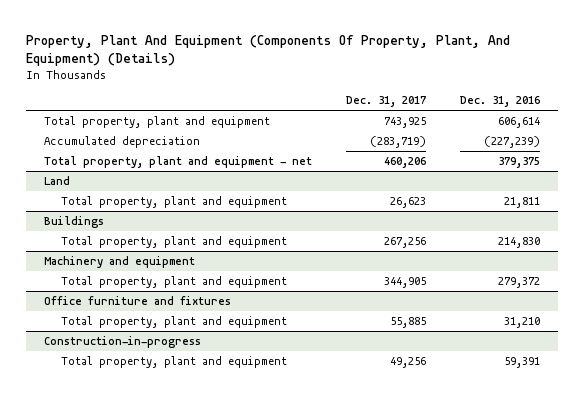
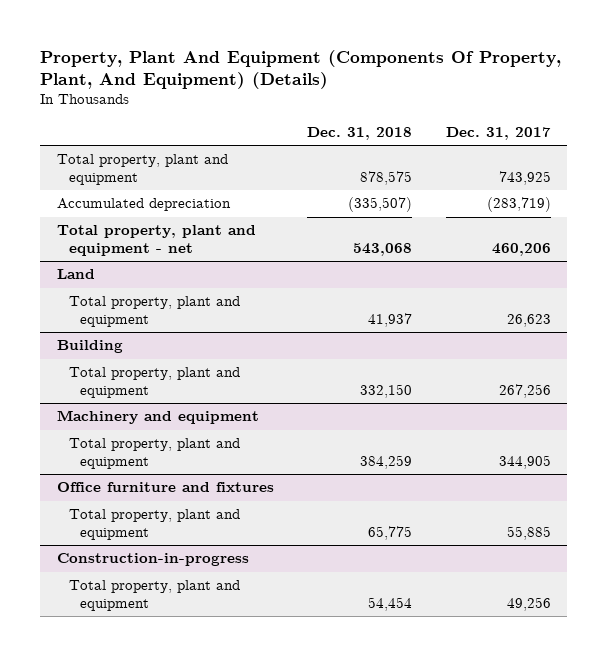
[460,96,541,108] Dec. 31, 2016 -> none
none -> [307,126,413,140] Dec. 31, 2018
[43,216,104,229] Buildings -> [57,340,124,354] Building

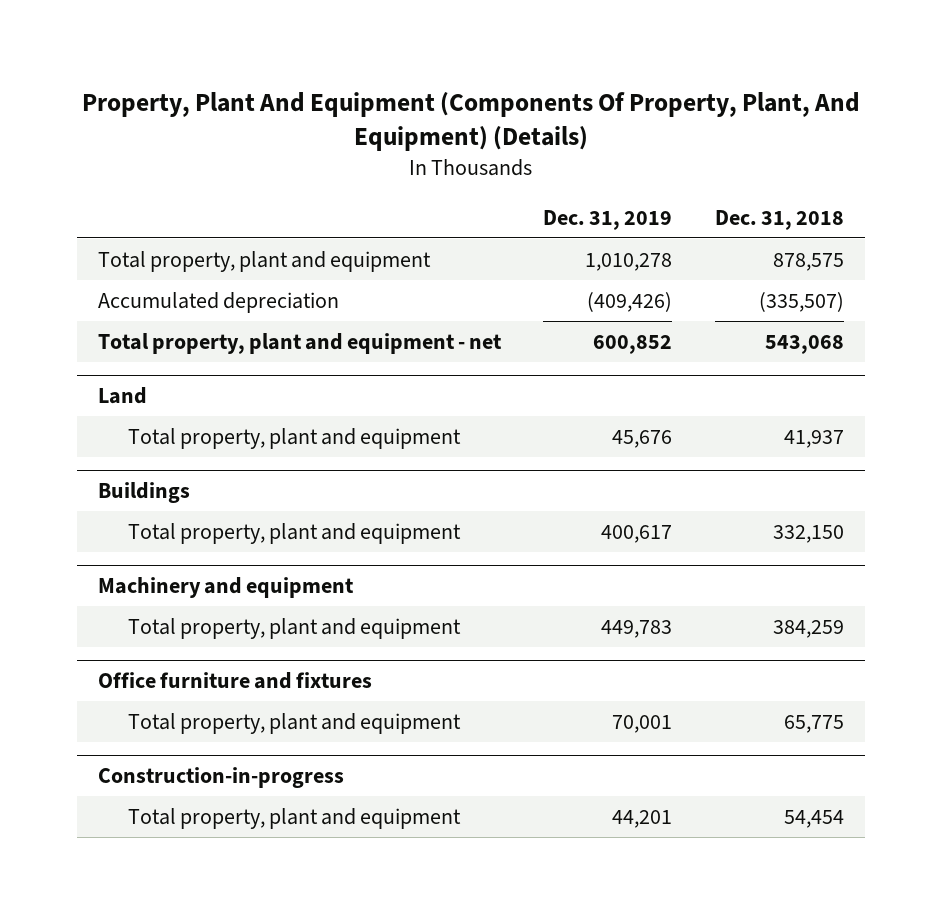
[445,126,551,140] Dec. 31, 2017 -> none
none -> [543,209,673,230] Dec. 31, 2019
[57,340,124,354] Building -> [97,482,190,504] Buildings

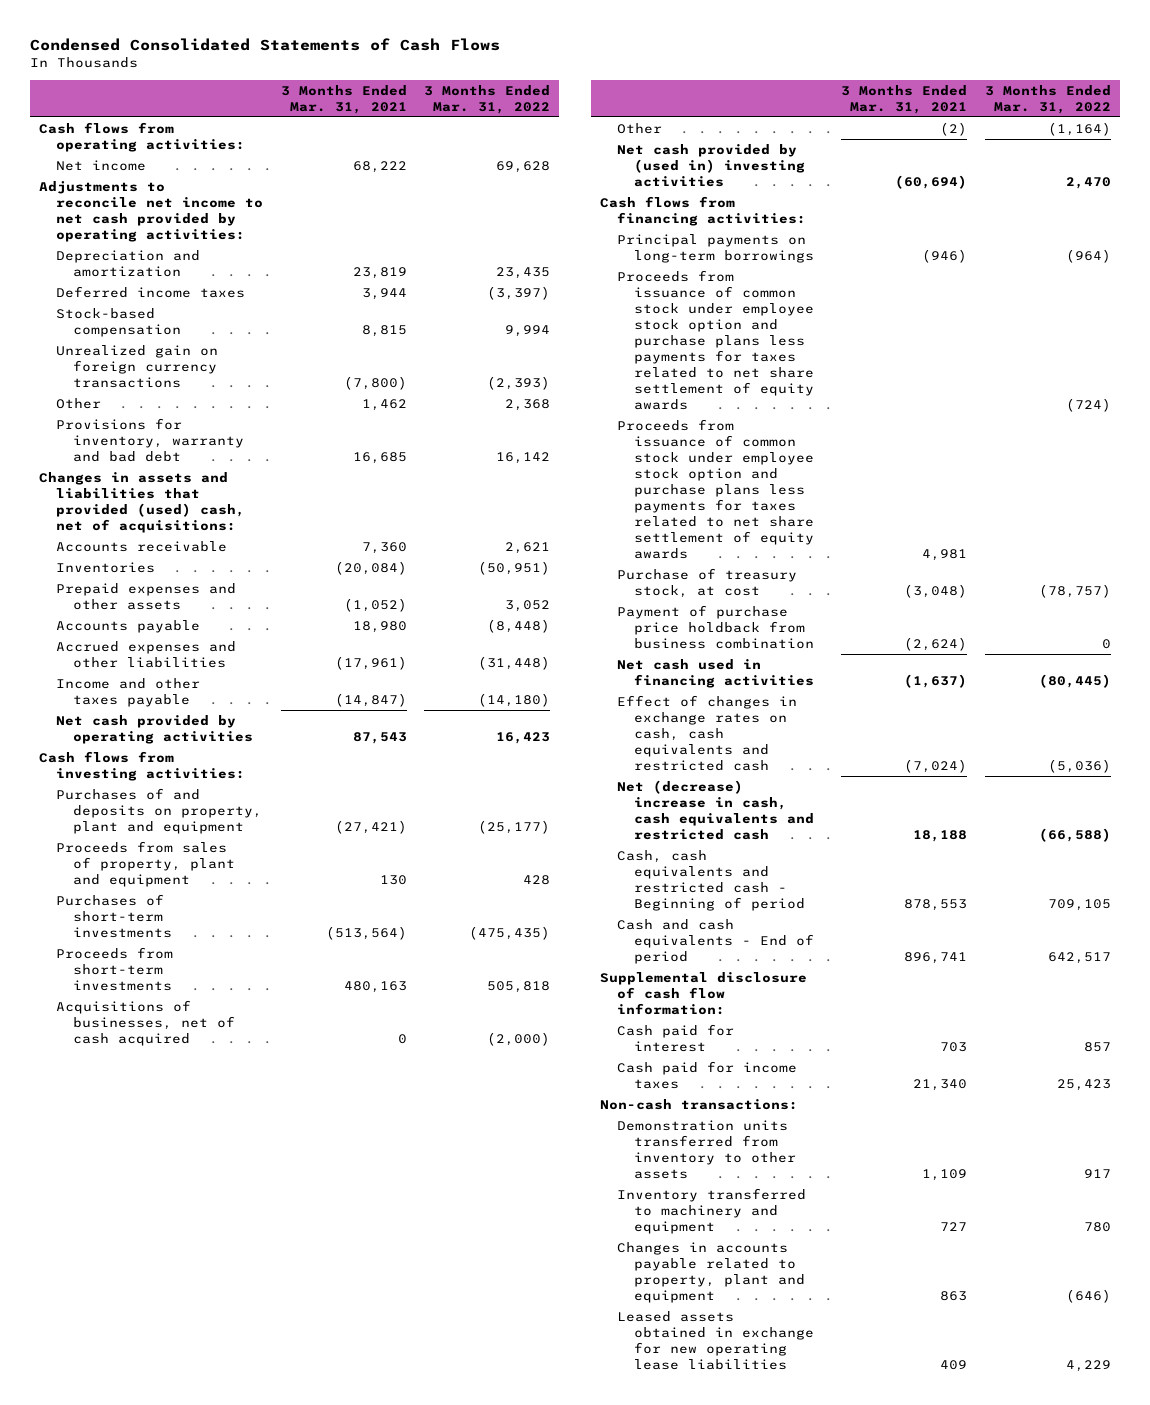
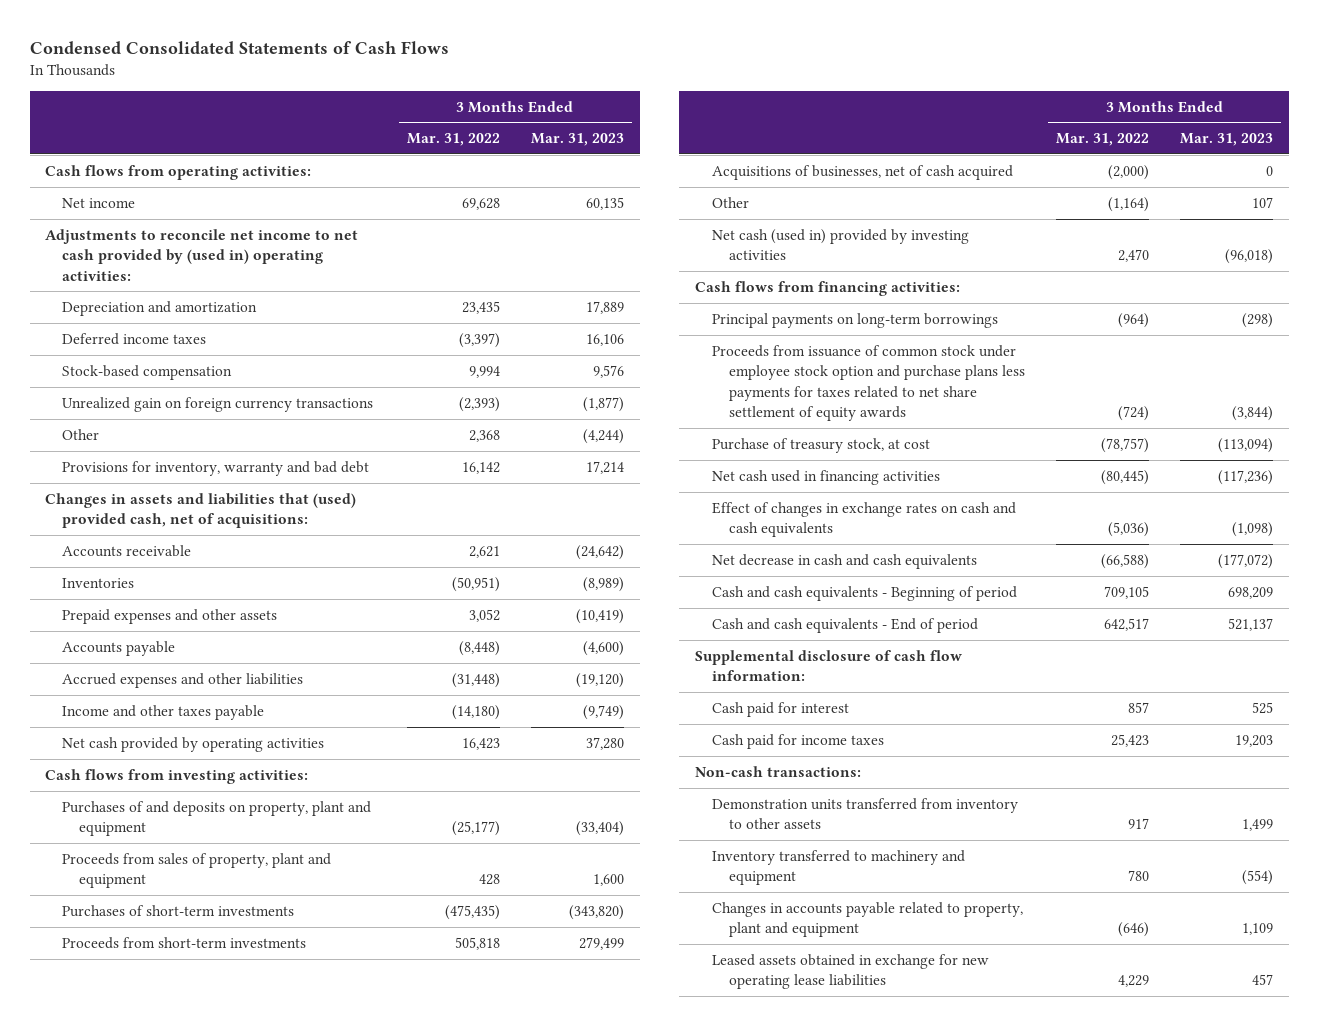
[280,84,407,114] 3 Months Ended Mar. 31, 2021 -> none
none -> [531,133,625,147] Mar. 31, 2023
[39,180,264,242] Adjustments to reconcile net income to net cash provided by operating activities: -> [45,228,359,281] Adjustments to reconcile net income to net cash provided by (used in) operating activities:
[39,471,246,533] Changes in assets and liabilities that provided (used) cash, net of acquisitions: -> [45,492,357,529] Changes in assets and liabilities that (used) provided cash, net of acquisitions:
[616,143,805,187] Net cash provided by (used in) investing activities -> [711,228,969,261] Net cash (used in) provided by investing activities
[616,418,814,560] Proceeds from issuance of common stock under employee stock option and purchase plans less payments for taxes related to net share settlement of equity awards -> none
[616,604,814,649] Payment of purchase price holdback from business combination -> none
[616,694,797,771] Effect of changes in exchange rates on cash, cash equivalents and restricted cash -> [711,501,1016,538] Effect of changes in exchange rates on cash and cash equivalents
[616,779,814,840] Net (decrease) increase in cash, cash equivalents and restricted cash -> [711,553,977,569] Net decrease in cash and cash equivalents
[616,849,805,911] Cash, cash equivalents and restricted cash - Beginning of period -> [711,585,1017,601] Cash and cash equivalents - Beginning of period

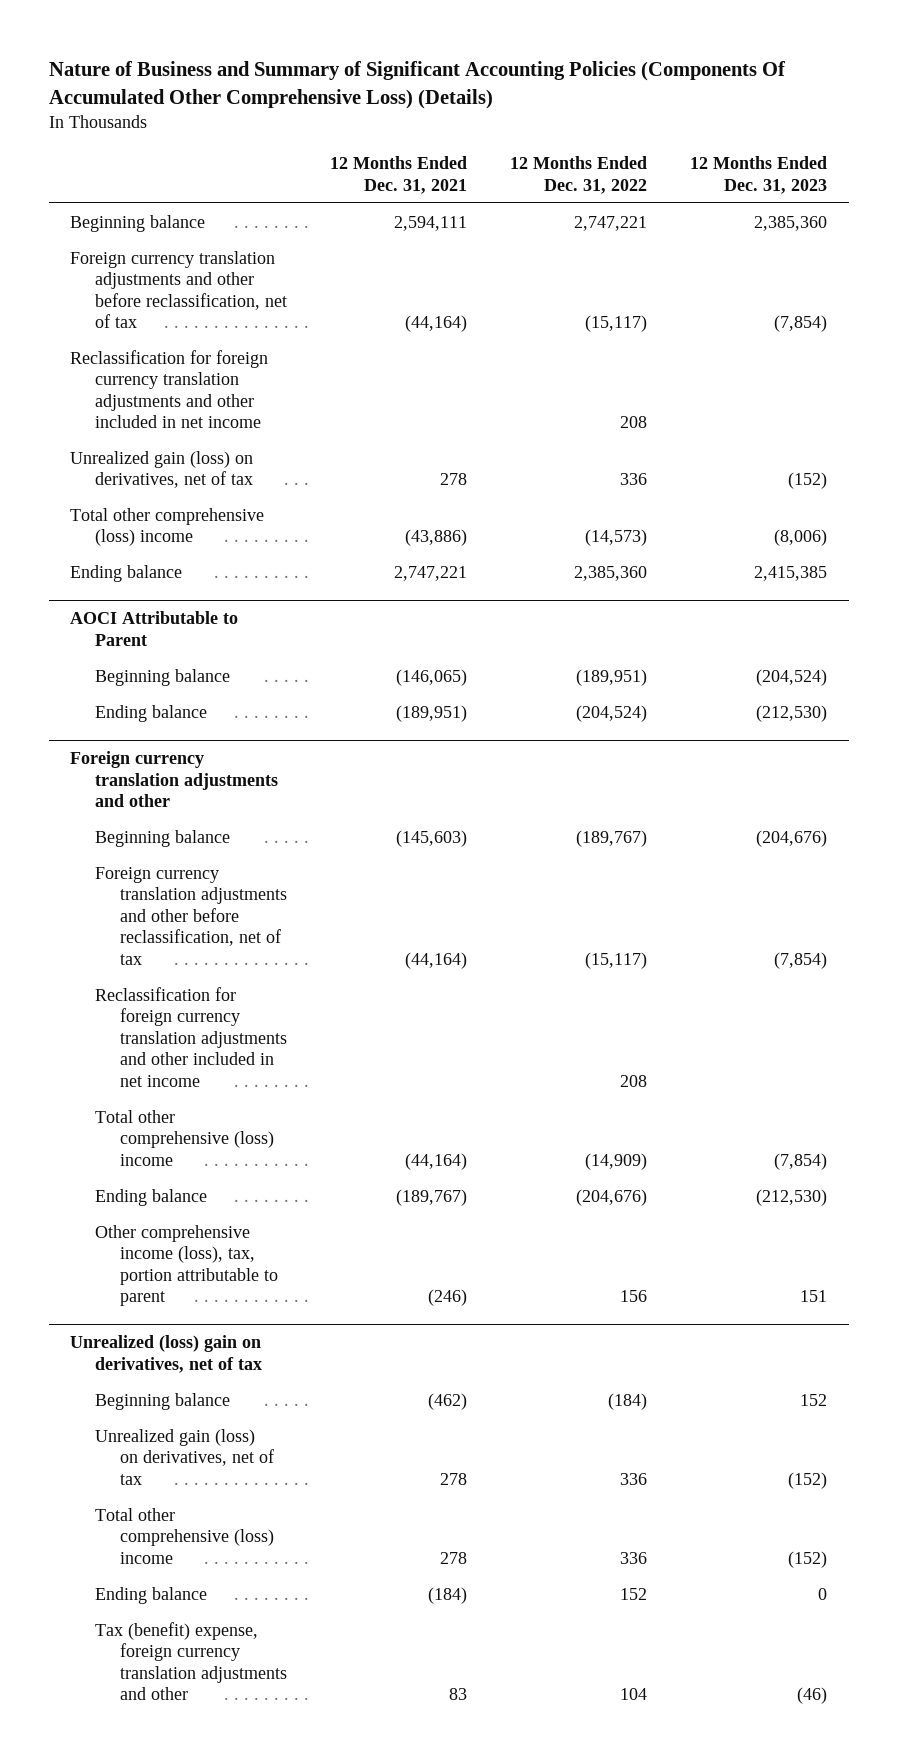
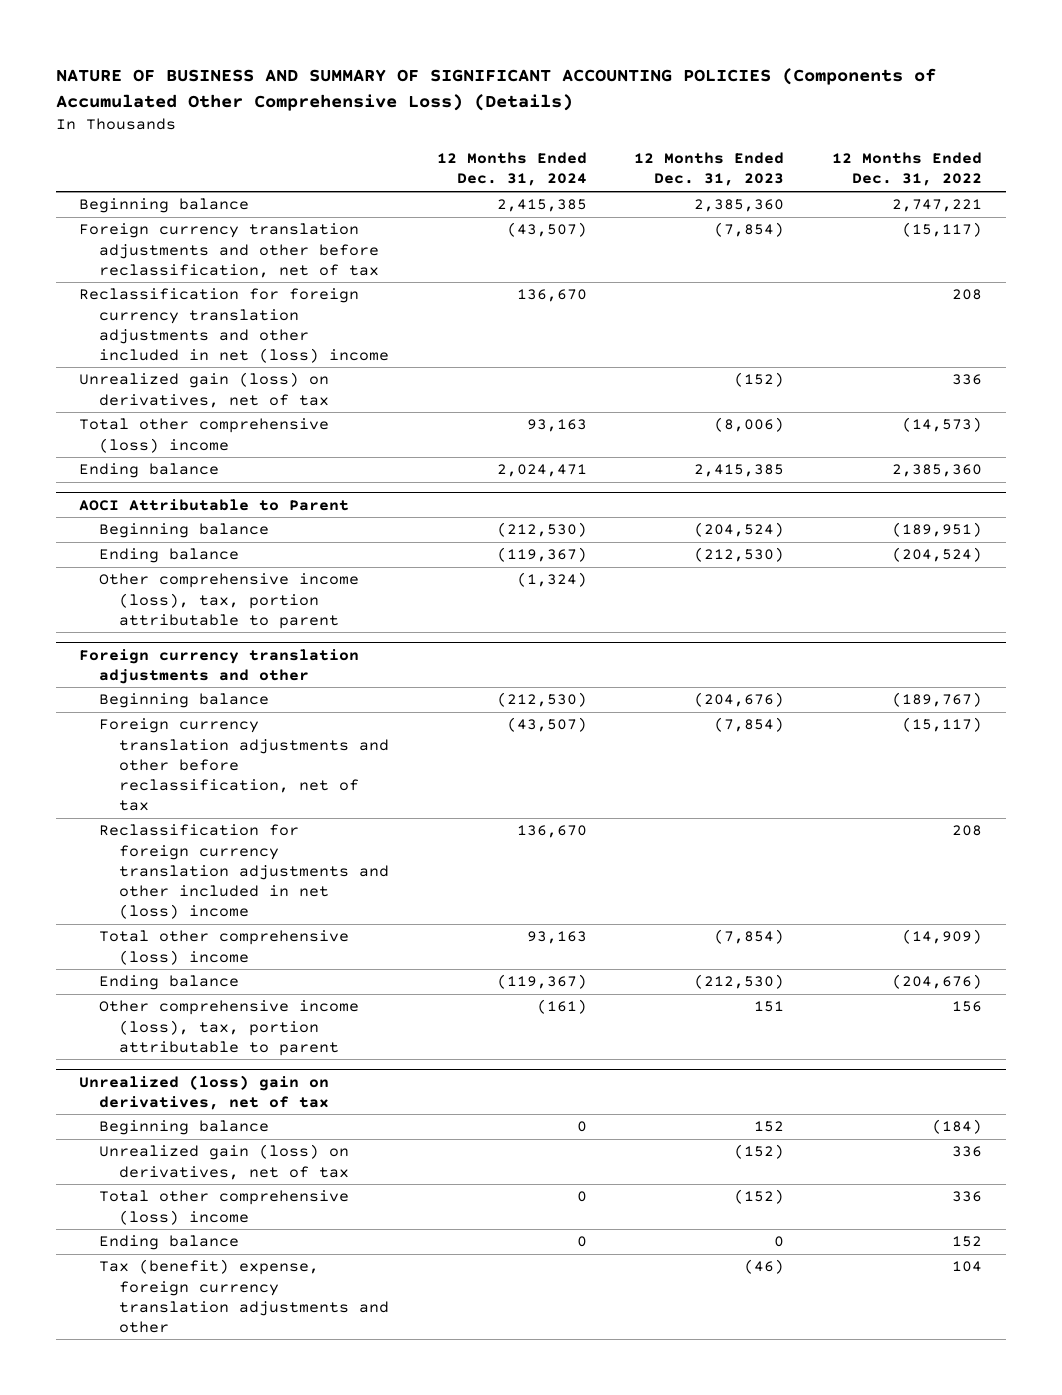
[48,61,786,109] Nature of Business and Summary of Significant Accounting Policies (Components Of Accumulated Other Comprehensive Loss) (Details) -> [55,68,936,111] NATURE OF BUSINESS AND SUMMARY OF SIGNIFICANT ACCOUNTING POLICIES (Components of Accumulated Other Comprehensive Loss) (Details)
[330,155,468,194] 12 Months Ended Dec. 31, 2021 -> none
none -> [436,152,587,187] 12 Months Ended Dec. 31, 2024
[70,349,269,429] Reclassification for foreign currency translation adjustments and other included in net income -> [79,288,390,363] Reclassification for foreign currency translation adjustments and other included in net (loss) income
none -> [99,573,360,629] Other comprehensive income (loss), tax, portion attributable to parent
[95,986,288,1087] Reclassification for foreign currency translation adjustments and other included in net income -> [99,824,389,919] Reclassification for foreign currency translation adjustments and other included in net (loss) income

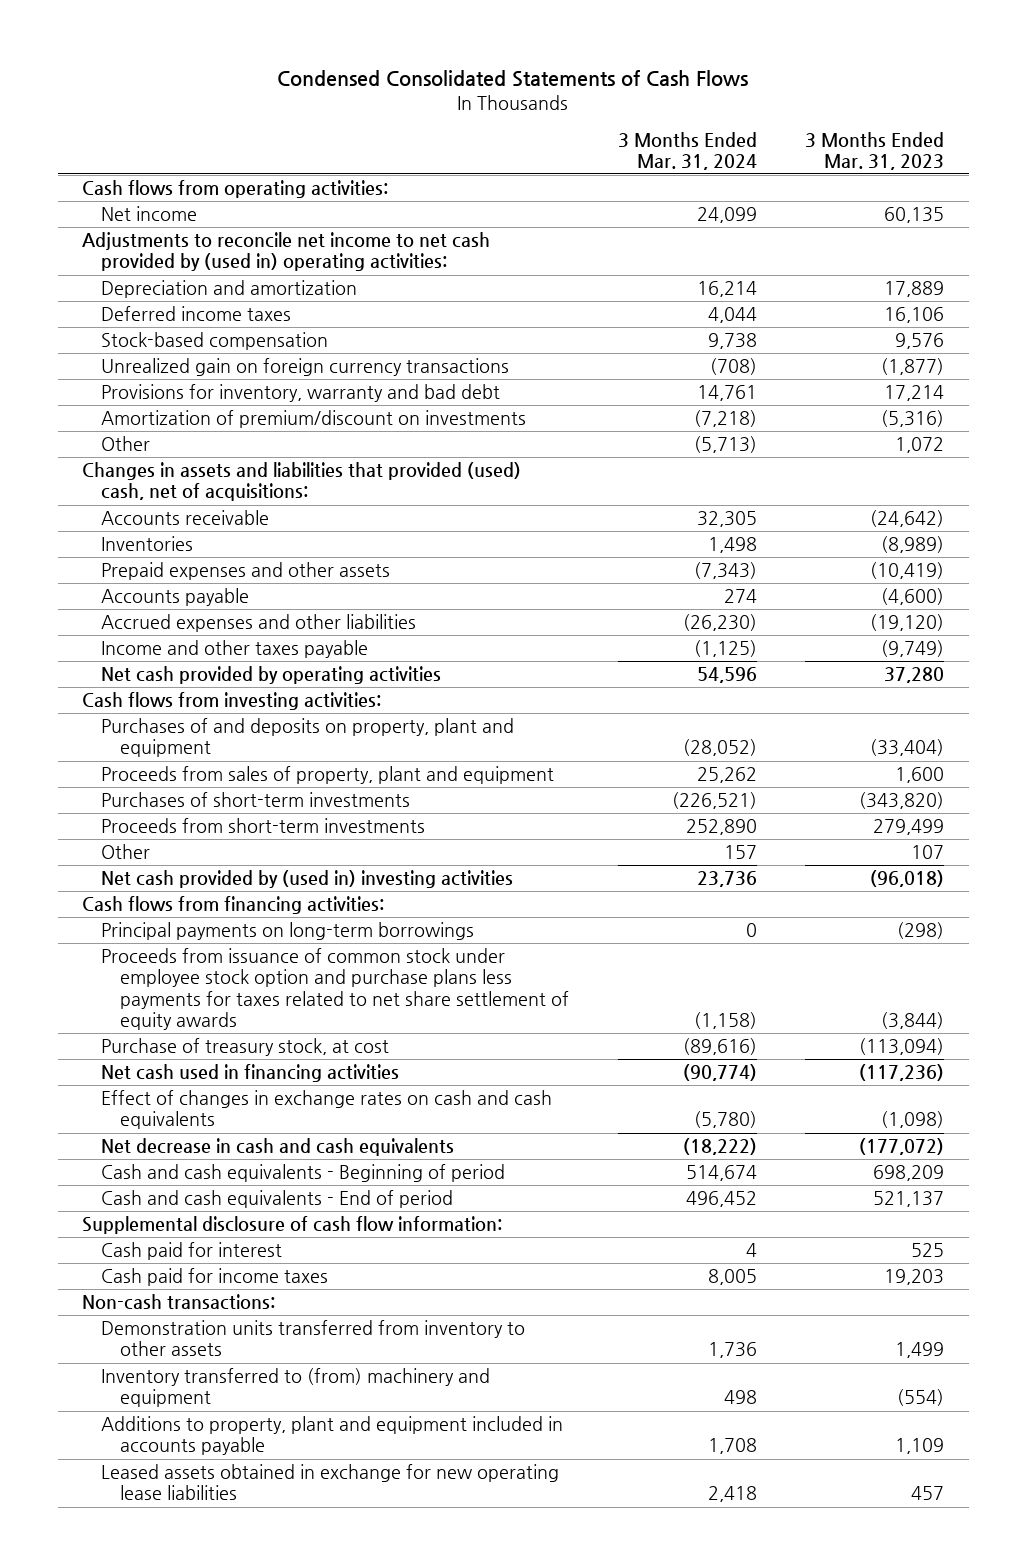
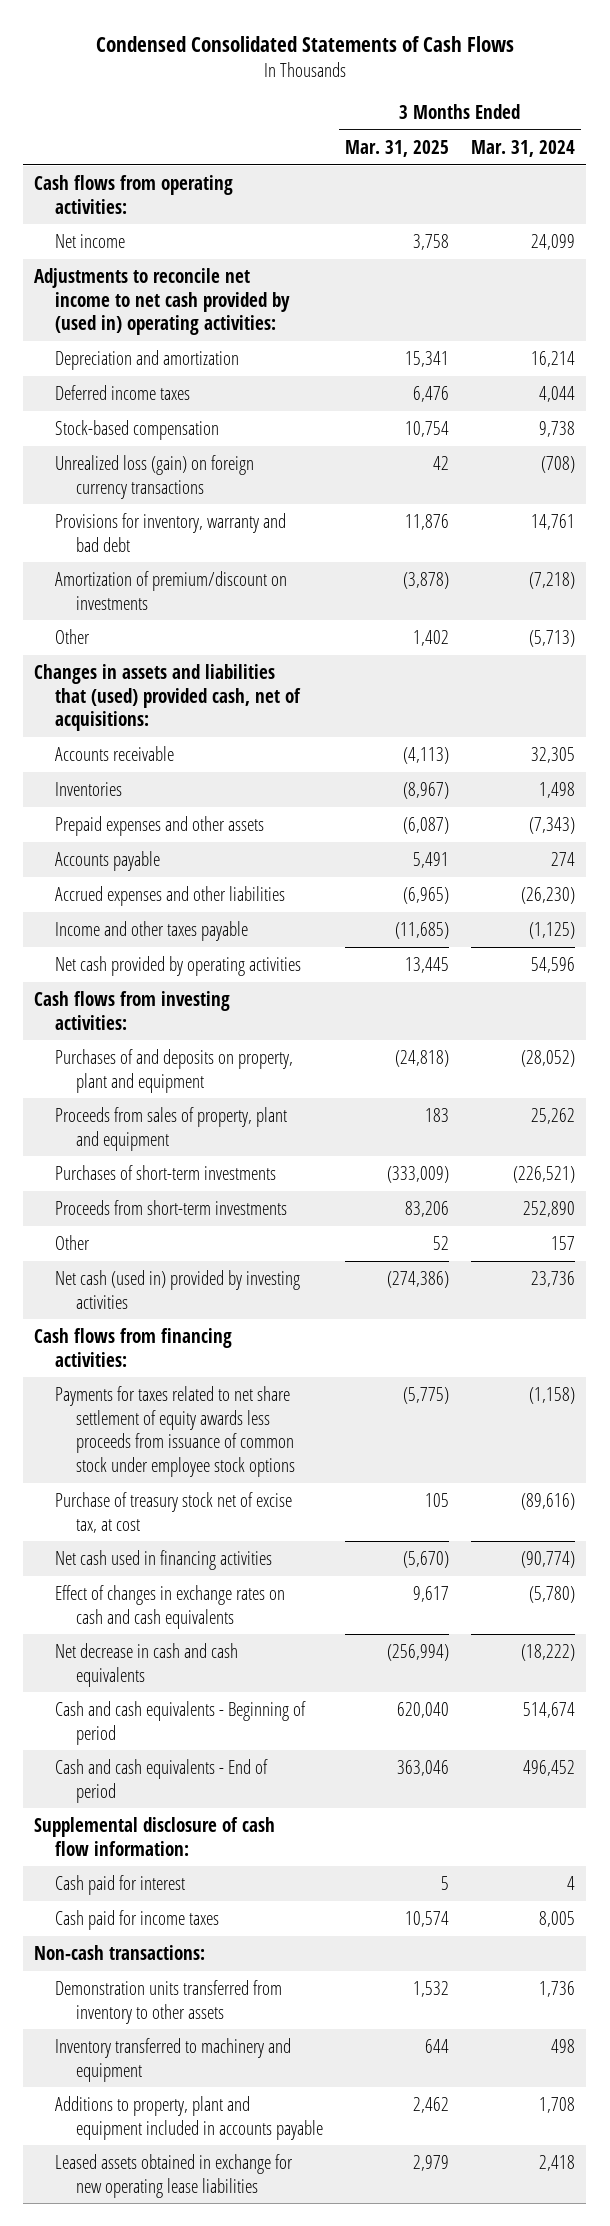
[805,131,945,170] 3 Months Ended Mar. 31, 2023 -> none
none -> [344,139,449,157] Mar. 31, 2025
[101,358,510,377] Unrealized gain on foreign currency transactions -> [55,454,255,499] Unrealized loss (gain) on foreign currency transactions
[81,462,521,502] Changes in assets and liabilities that provided (used) cash, net of acquisitions: -> [34,663,302,732] Changes in assets and liabilities that (used) provided cash, net of acquisitions:
[101,870,514,889] Net cash provided by (used in) investing activities -> [55,1269,301,1309] Net cash (used in) provided by investing activities
[101,922,475,941] Principal payments on long-term borrowings -> none
[101,948,570,1030] Proceeds from issuance of common stock under employee stock option and purchase plans less payments for taxes related to net share settlement of equity awards -> [55,1385,295,1478] Payments for taxes related to net share settlement of equity awards less proceeds from issuance of common stock under employee stock options
[101,1038,390,1057] Purchase of treasury stock, at cost -> [55,1491,293,1533] Purchase of treasury stock net of excise tax, at cost
[101,1368,491,1408] Inventory transferred to (from) machinery and equipment -> [55,2037,292,2082] Inventory transferred to machinery and equipment

